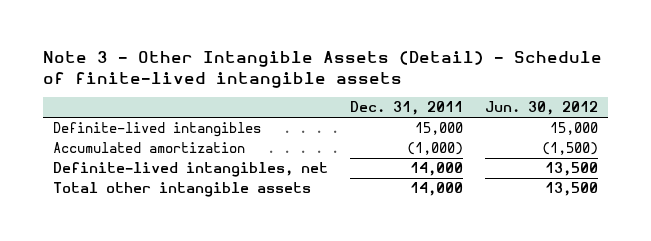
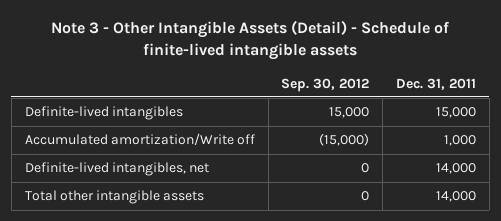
[484,101,598,116] Jun. 30, 2012 -> none
none -> [281,77,370,92] Sep. 30, 2012
[53,142,246,154] Accumulated amortization -> [24,133,255,147] Accumulated amortization/Write off
[406,142,463,156] (1,000) -> [443,135,476,147] 1,000

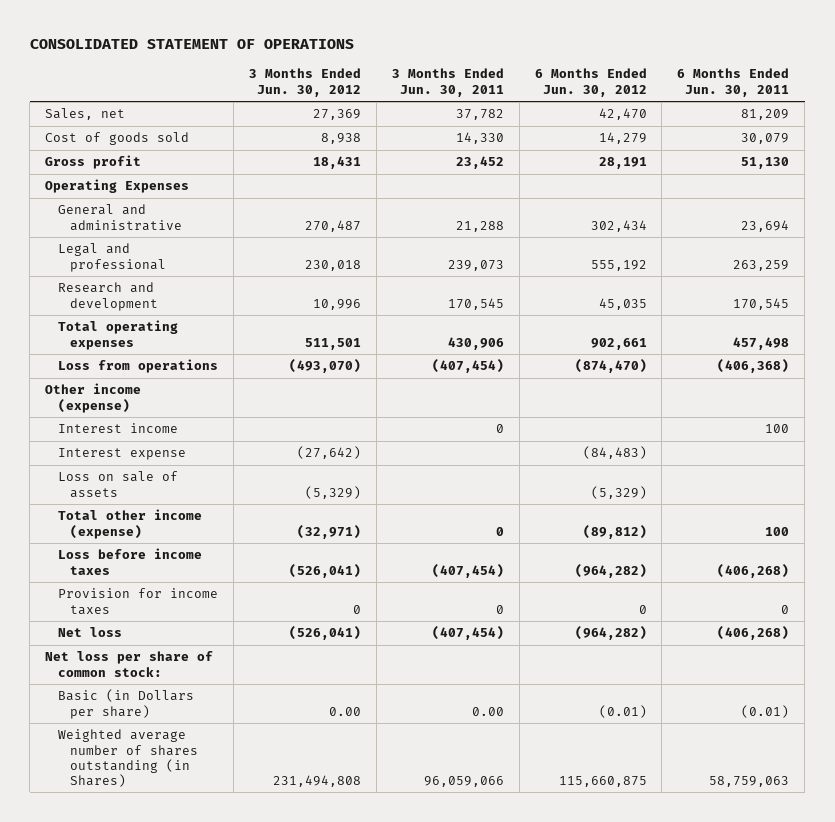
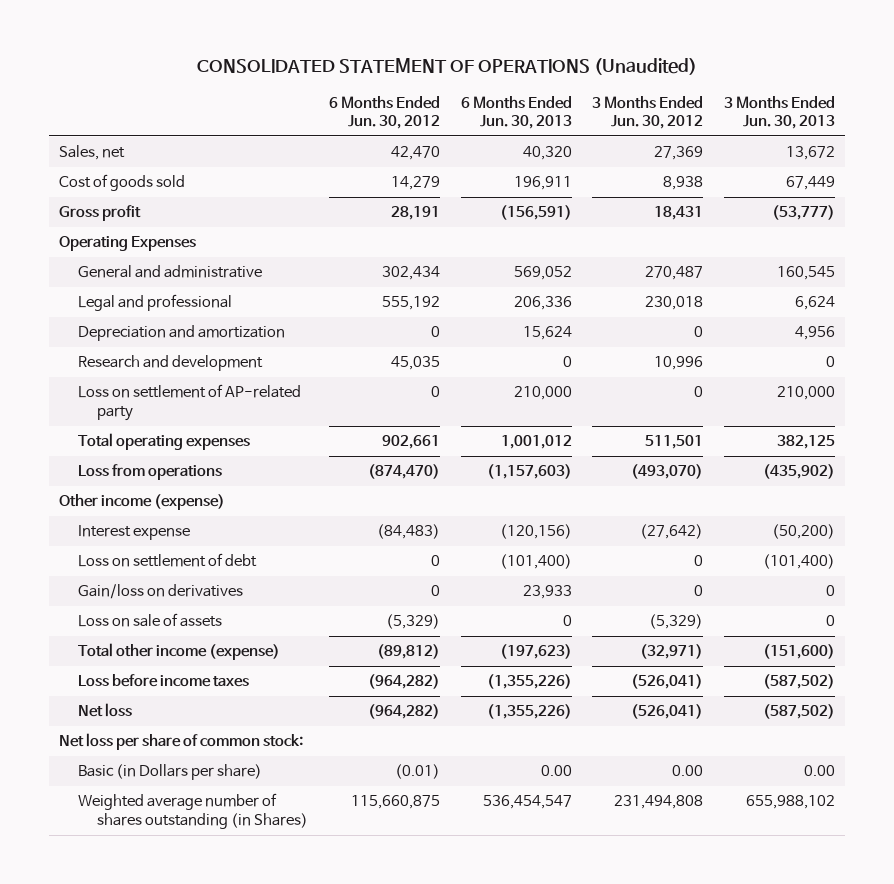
[29,39,354,50] CONSOLIDATED STATEMENT OF OPERATIONS -> [196,58,697,76] CONSOLIDATED STATEMENT OF OPERATIONS (Unaudited)
[391,68,504,97] 3 Months Ended Jun. 30, 2011 -> none
[677,68,790,97] 6 Months Ended Jun. 30, 2011 -> none
none -> [460,95,572,130] 6 Months Ended Jun. 30, 2013
none -> [724,95,836,130] 3 Months Ended Jun. 30, 2013
none -> [78,325,286,342] Depreciation and amortization
none -> [78,384,302,422] Loss on settlement of AP-related party
[57,423,178,434] Interest income -> none
none -> [78,553,258,568] Loss on settlement of debt
none -> [78,584,244,600] Gain/loss on derivatives
[57,588,218,615] Provision for income taxes -> none

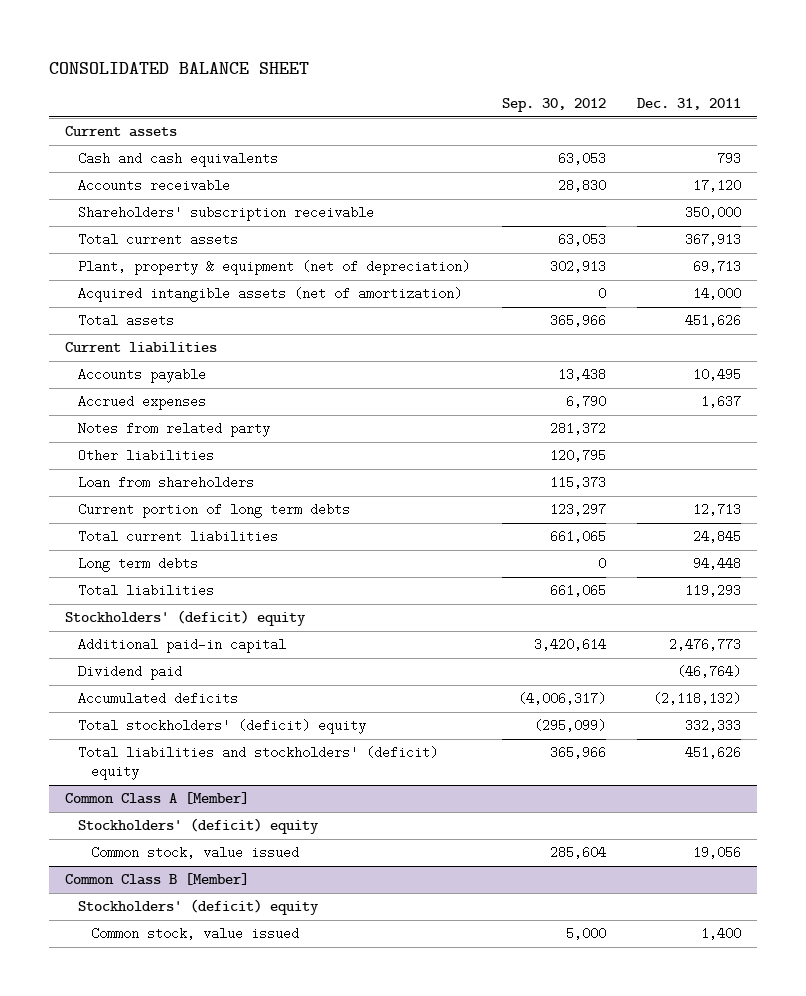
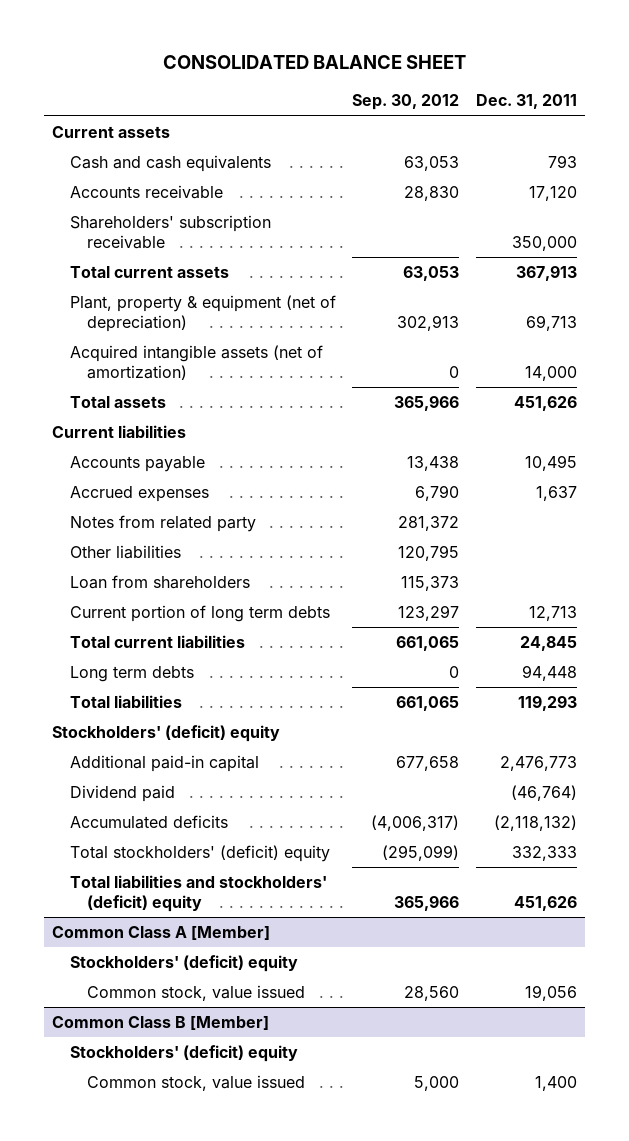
[533,638,606,652] 3,420,614 -> [396,756,460,772] 677,658
[549,846,606,860] 285,604 -> [404,986,460,1002] 28,560

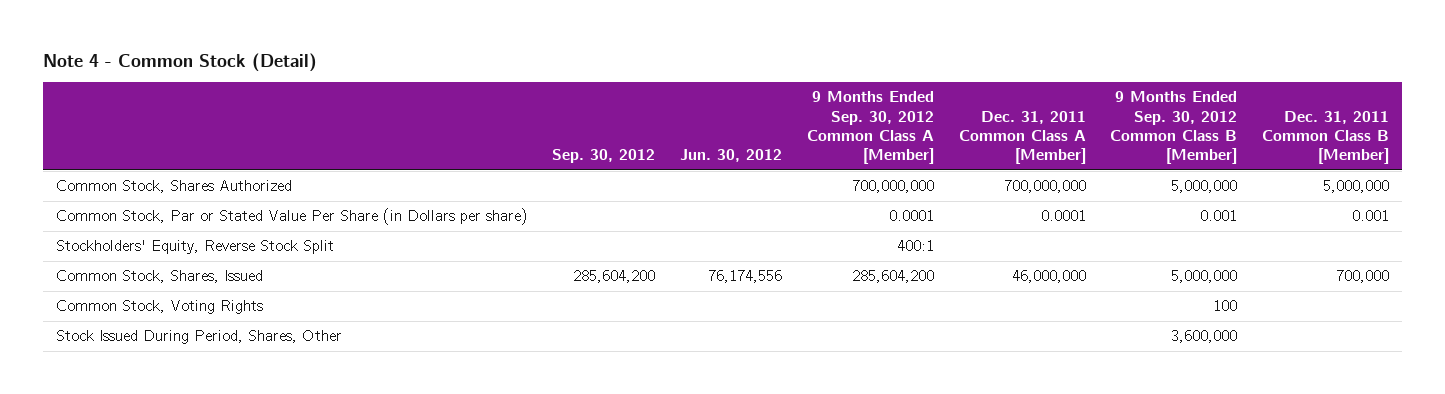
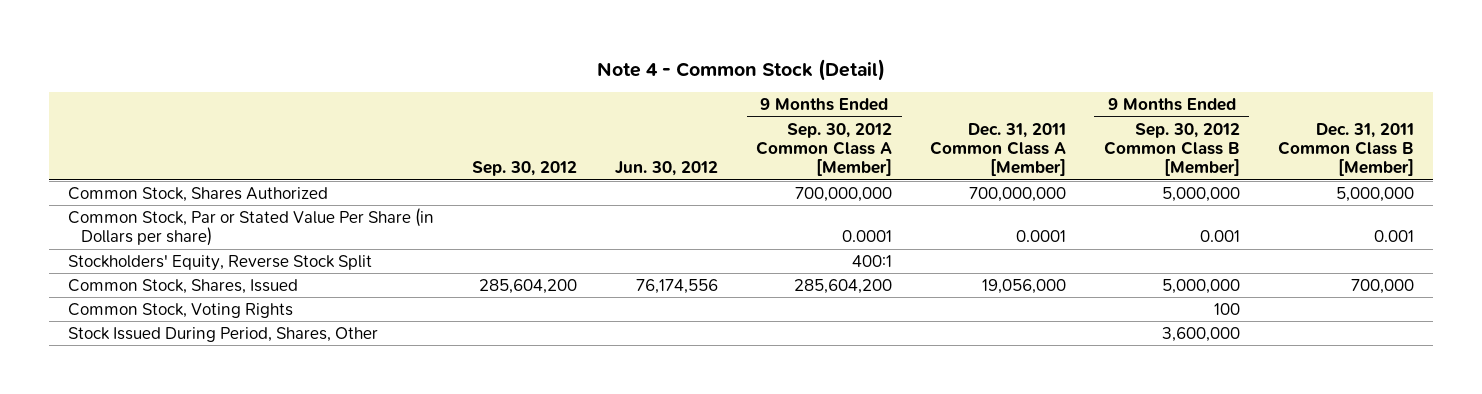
[1011,270,1086,284] 46,000,000 -> [981,278,1066,294] 19,056,000

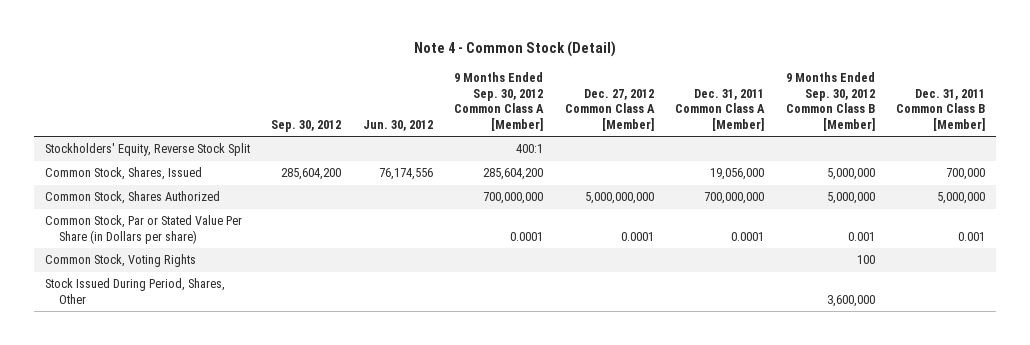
none -> [564,88,655,131] Dec. 27, 2012 Common Class A [Member]
[68,186,329,202] Common Stock, Shares Authorized -> [44,191,220,205] Common Stock, Shares Authorized
[68,207,435,247] Common Stock, Par or Stated Value Per Share (in Dollars per share) -> [44,215,242,244] Common Stock, Par or Stated Value Per Share (in Dollars per share)

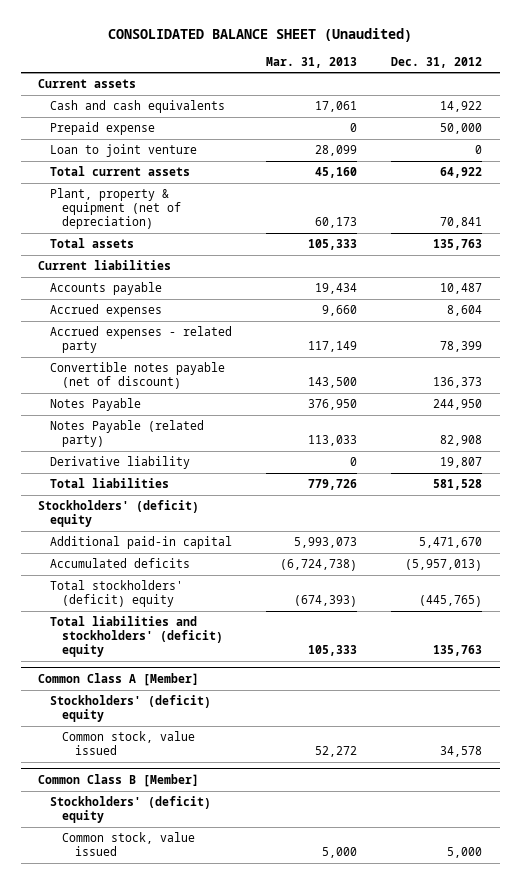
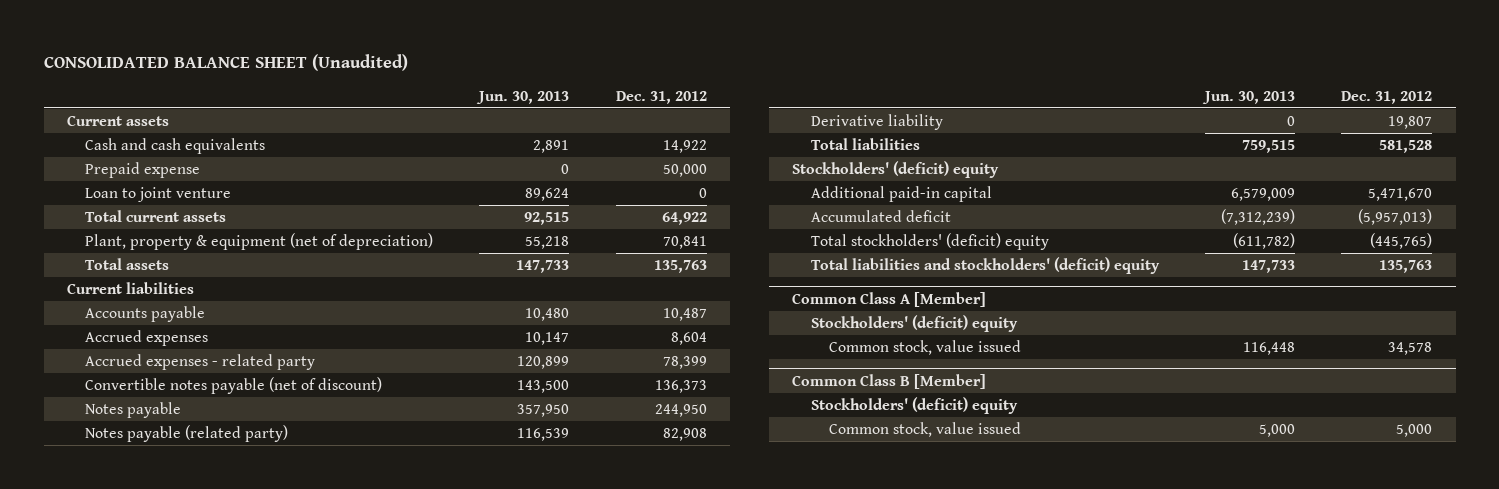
[266,56,358,68] Mar. 31, 2013 -> none
none -> [476,90,570,104] Jun. 30, 2013
[49,398,141,412] Notes Payable -> [85,401,182,418] Notes payable
[49,420,204,448] Notes Payable (related party) -> [85,424,289,442] Notes payable (related party)
[49,558,190,569] Accumulated deficits -> [810,209,951,222] Accumulated deficit

